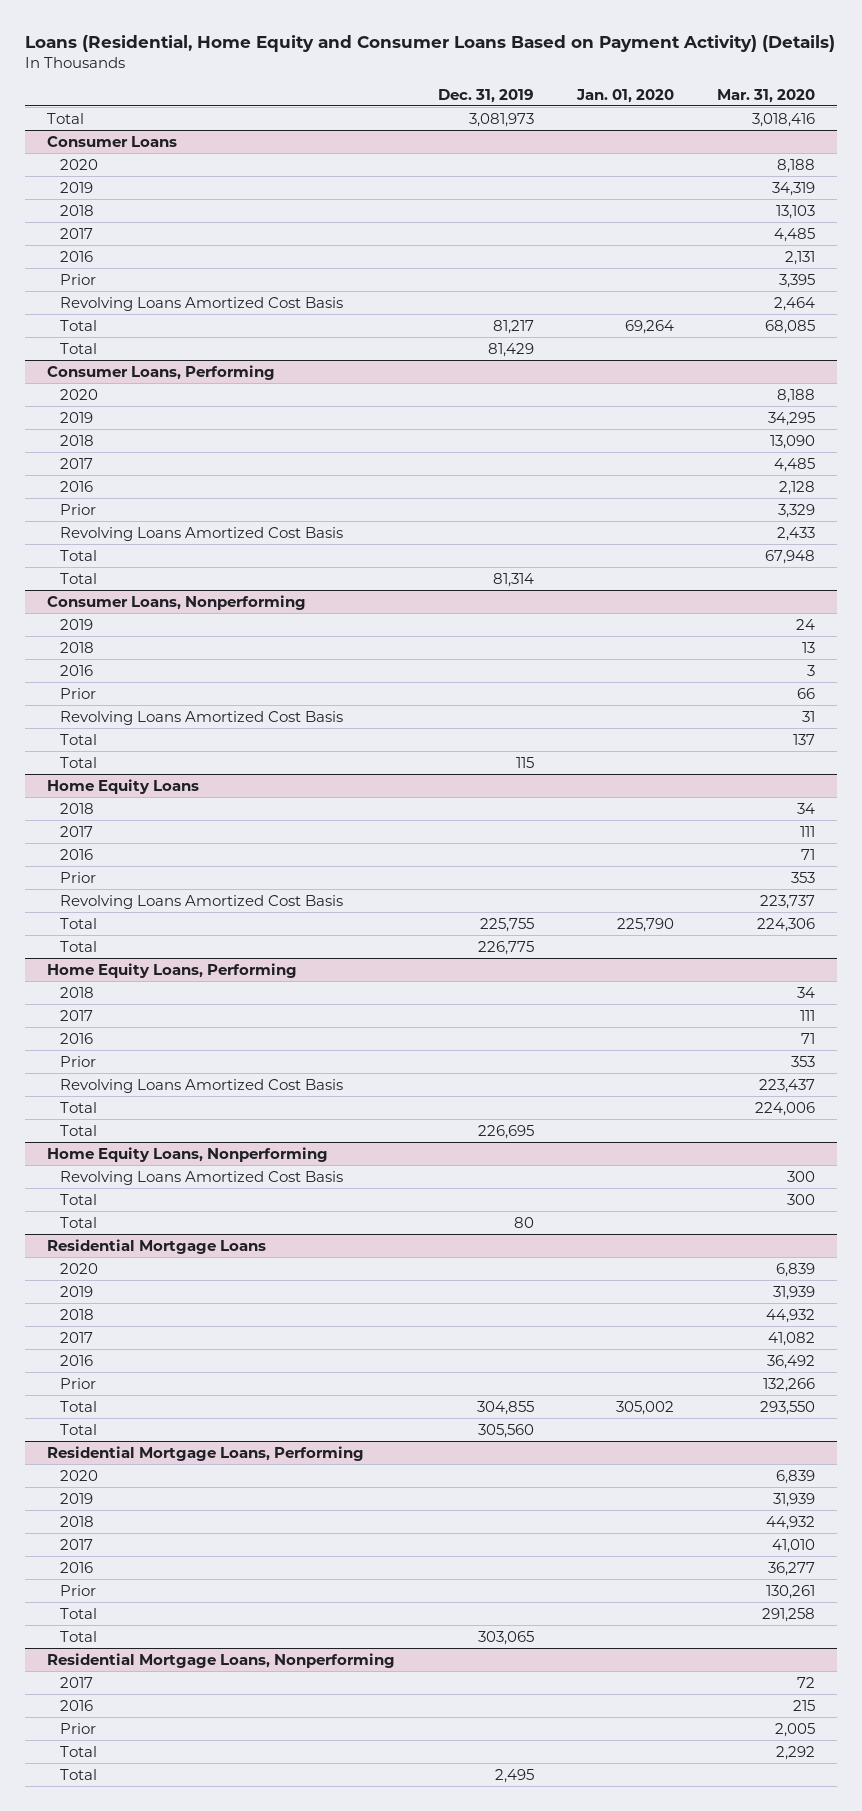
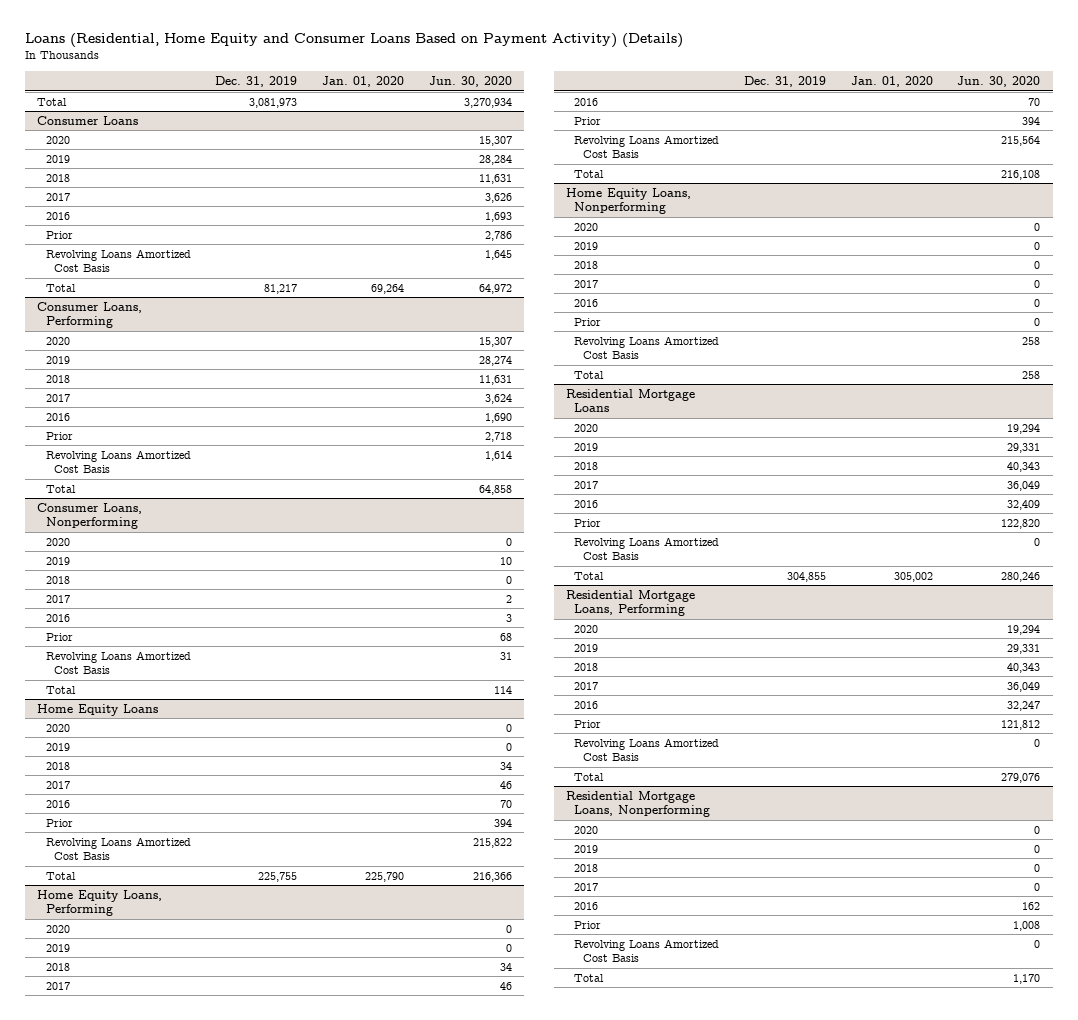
[717,88,816,103] Mar. 31, 2020 -> none
none -> [428,75,512,87] Jun. 30, 2020
[59,342,97,354] Total -> none
[59,572,97,584] Total -> none
none -> [45,537,70,546] 2020
none -> [45,594,70,603] 2017
[59,756,97,768] Total -> none
none -> [45,723,70,732] 2020
none -> [45,742,70,751] 2019
[59,940,97,952] Total -> none
none -> [45,924,70,933] 2020
none -> [45,943,70,952] 2019
[59,1124,97,1136] Total -> none
none -> [574,222,599,231] 2020
none -> [574,241,599,250] 2019
none -> [574,260,599,269] 2018
none -> [574,279,599,288] 2017
none -> [574,298,599,307] 2016
none -> [574,317,602,326] Prior
[59,1216,97,1228] Total -> none
none -> [574,536,720,561] Revolving Loans Amortized Cost Basis
[59,1423,97,1435] Total -> none
none -> [574,737,720,762] Revolving Loans Amortized Cost Basis
[59,1630,97,1642] Total -> none
none -> [574,825,599,834] 2020
none -> [574,844,599,853] 2019
none -> [574,863,599,872] 2018
none -> [574,938,720,963] Revolving Loans Amortized Cost Basis
[59,1768,97,1780] Total -> none

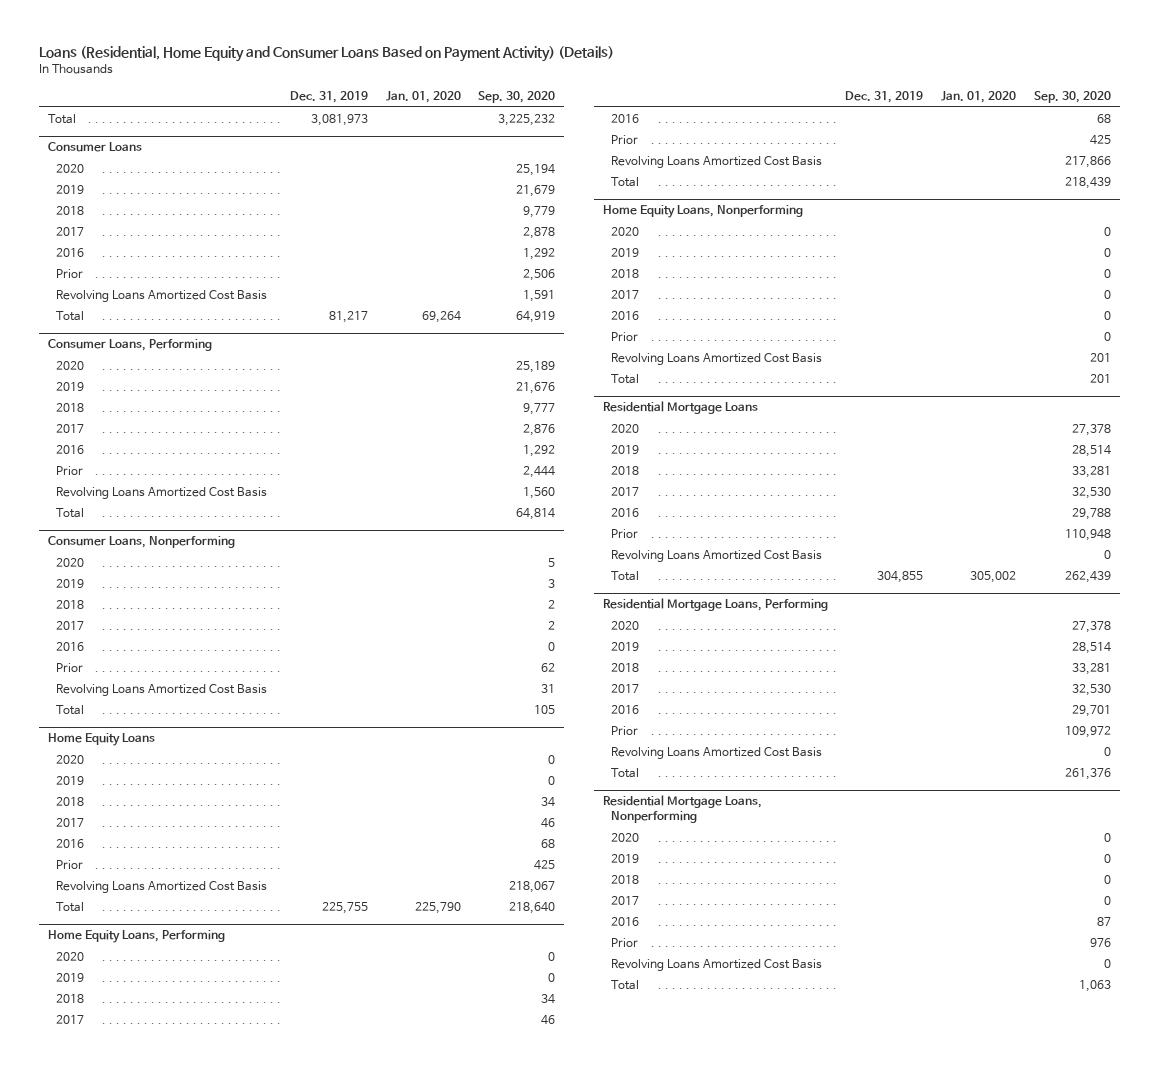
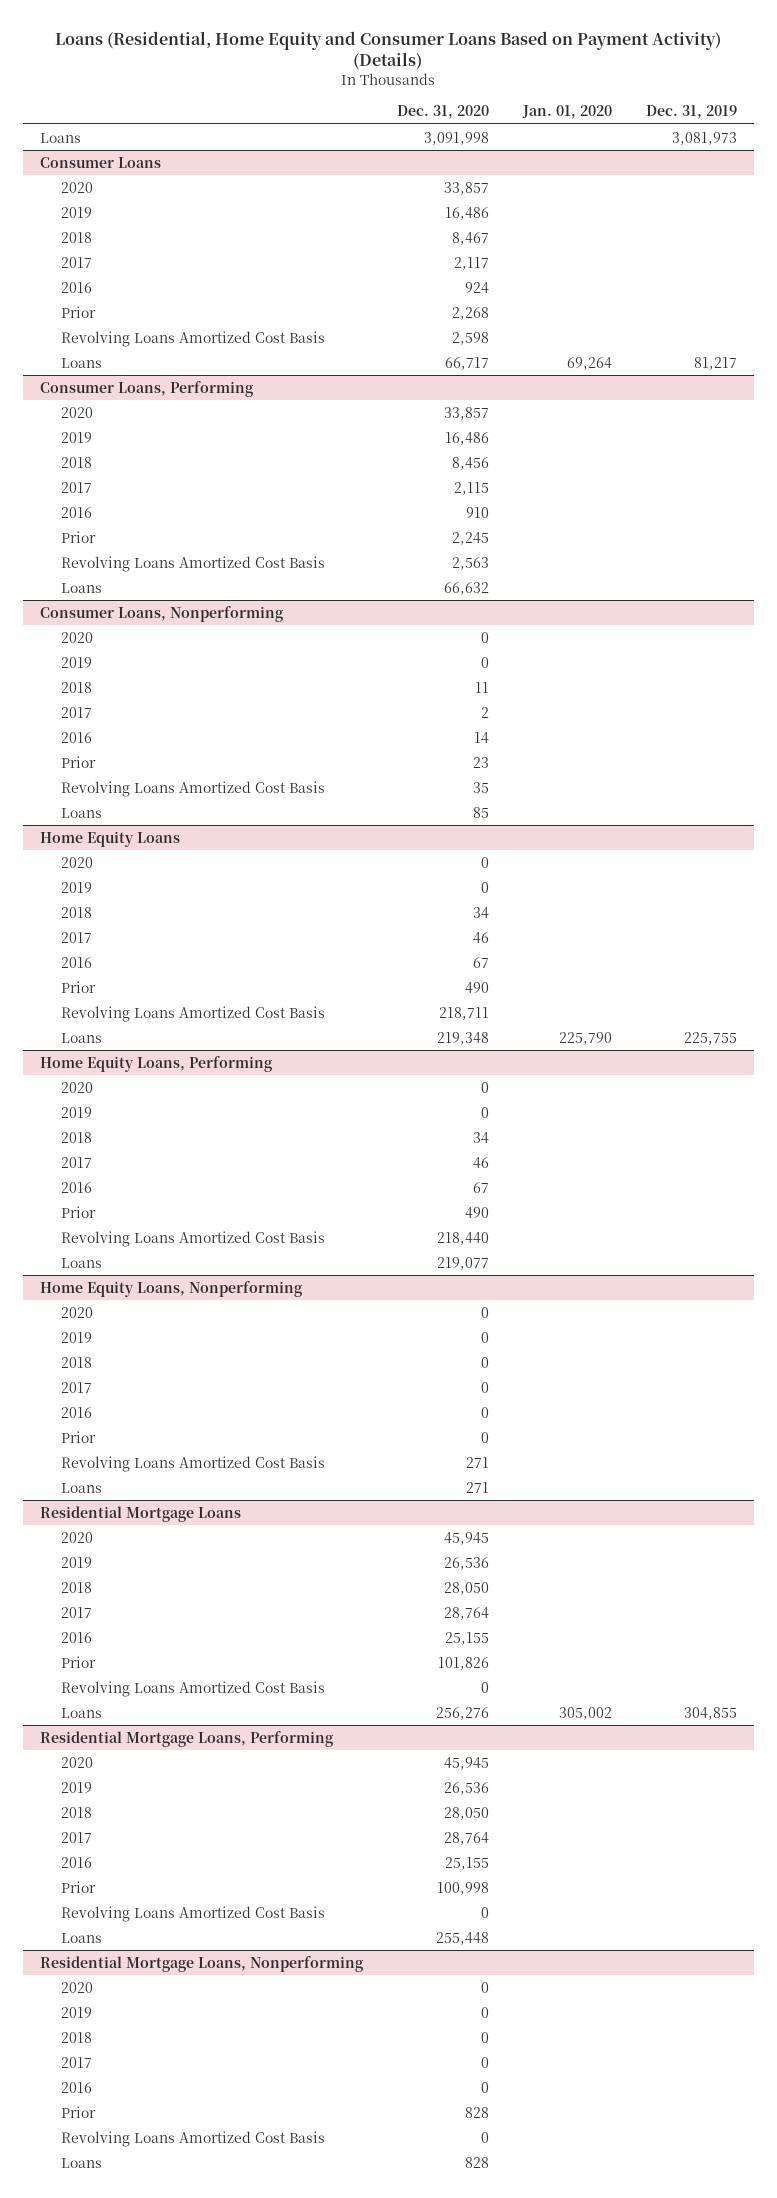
[478,91,556,104] Sep. 30, 2020 -> none
none -> [396,105,489,120] Dec. 31, 2020
[47,114,76,125] Total -> [40,132,82,143] Loans
[56,311,85,322] Total -> [61,357,103,368] Loans
[56,508,85,519] Total -> [61,582,103,593] Loans
[56,705,85,716] Total -> [61,807,103,818] Loans
[56,902,85,913] Total -> [61,1032,103,1043] Loans
[611,177,640,188] Total -> [61,1257,103,1268] Loans
[611,374,640,385] Total -> [61,1482,103,1493] Loans
[611,571,640,582] Total -> [61,1707,103,1718] Loans
[611,768,640,779] Total -> [61,1932,103,1943] Loans
[611,980,640,991] Total -> [61,2157,103,2168] Loans

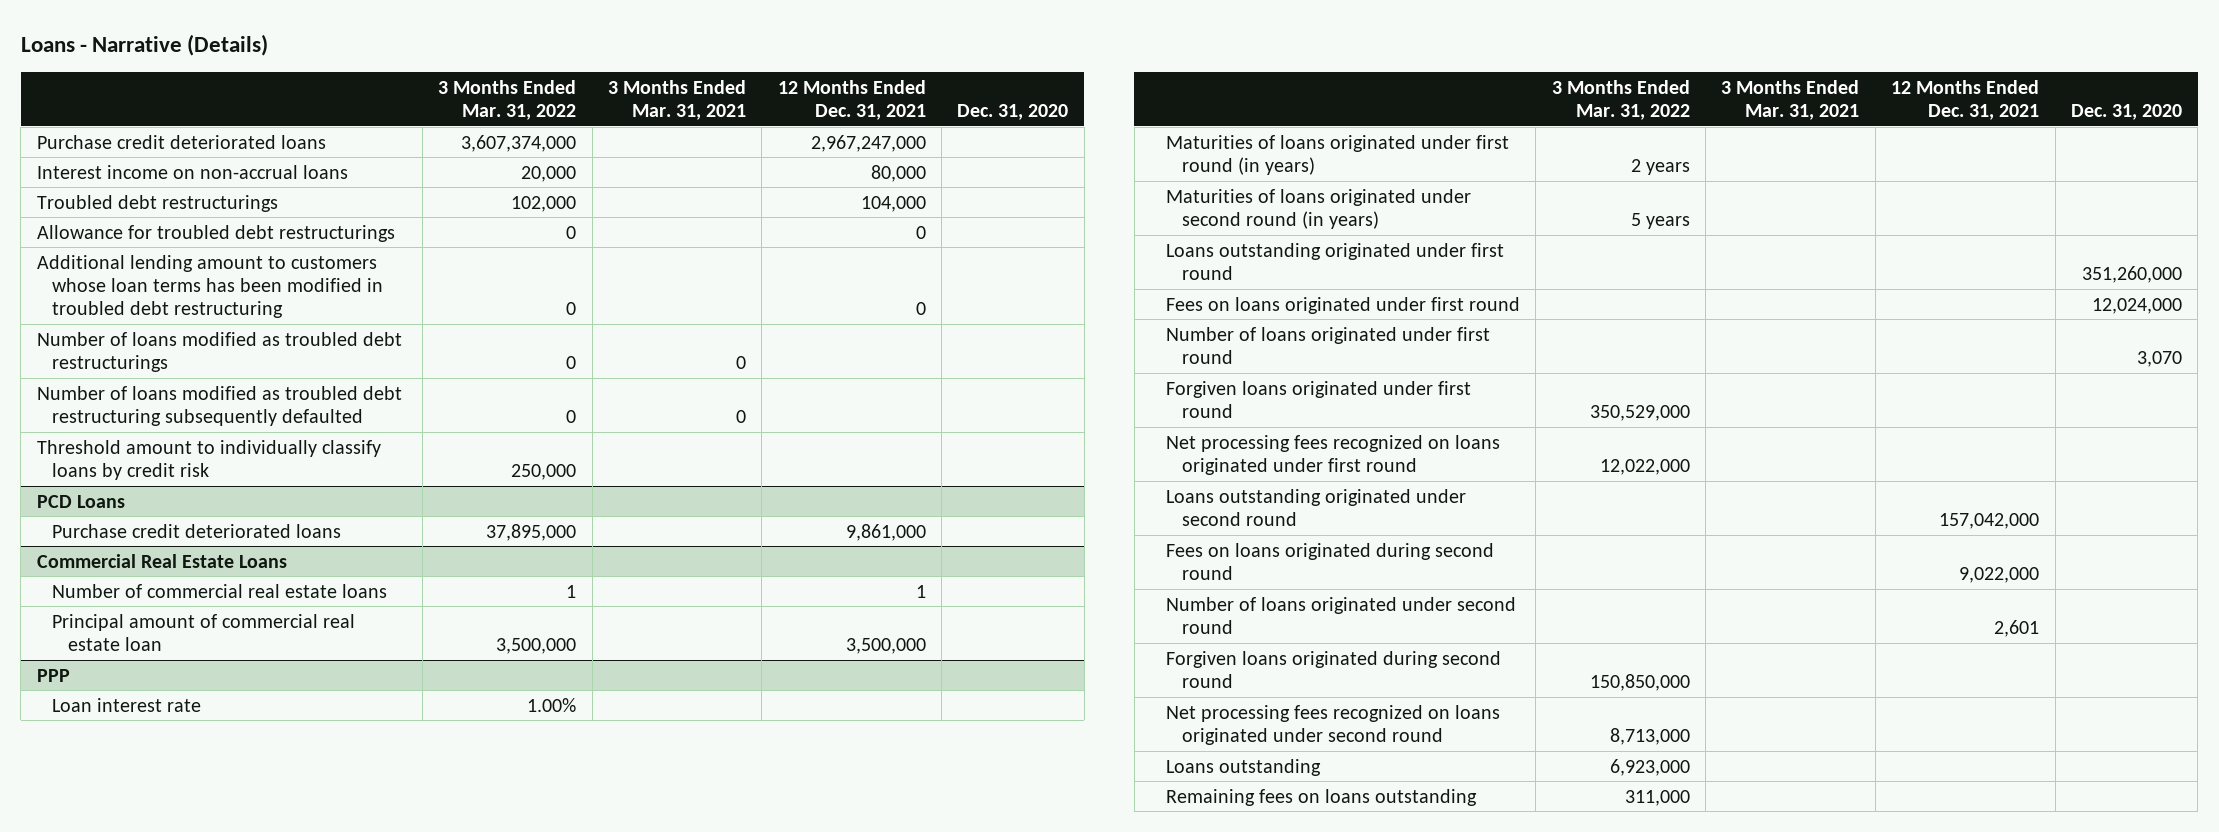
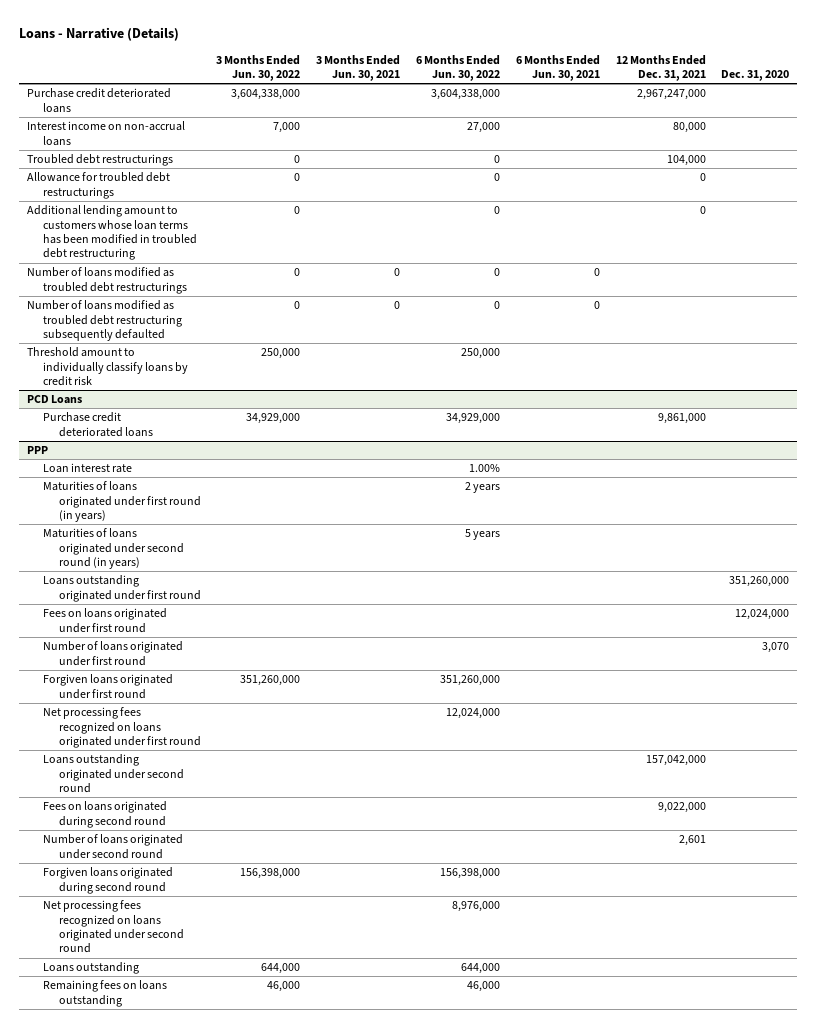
[438,79,577,120] 3 Months Ended Mar. 31, 2022 -> none
[607,79,746,120] 3 Months Ended Mar. 31, 2021 -> none
none -> [216,54,301,82] 3 Months Ended Jun. 30, 2022
none -> [316,54,401,82] 3 Months Ended Jun. 30, 2021
none -> [416,54,501,82] 6 Months Ended Jun. 30, 2022
none -> [515,54,600,82] 6 Months Ended Jun. 30, 2021
[36,553,287,568] Commercial Real Estate Loans -> none
[52,583,388,598] Number of commercial real estate loans -> none
[52,613,356,651] Principal amount of commercial real estate loan -> none

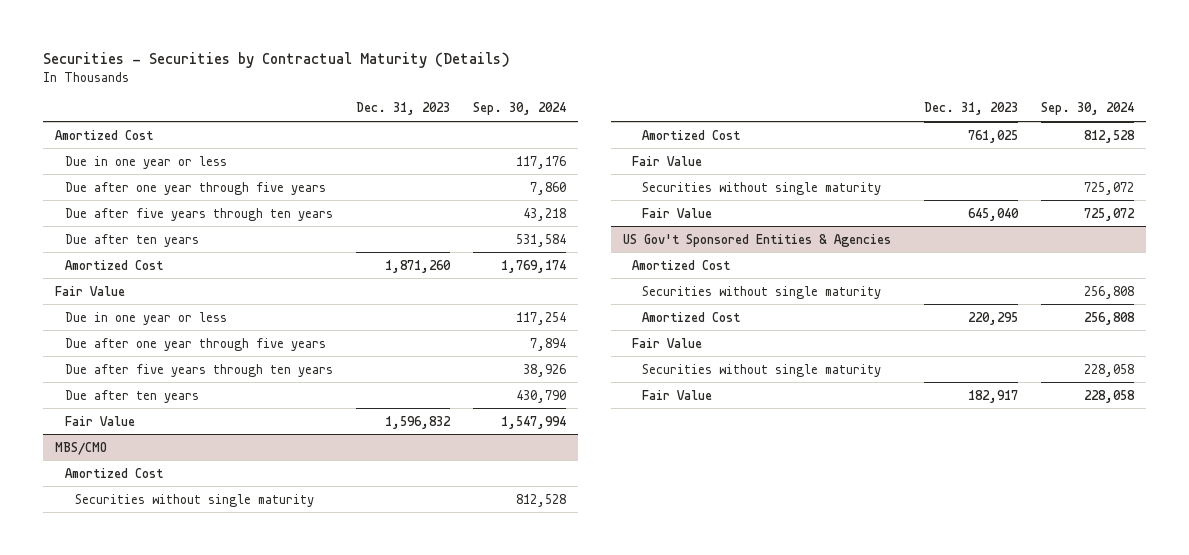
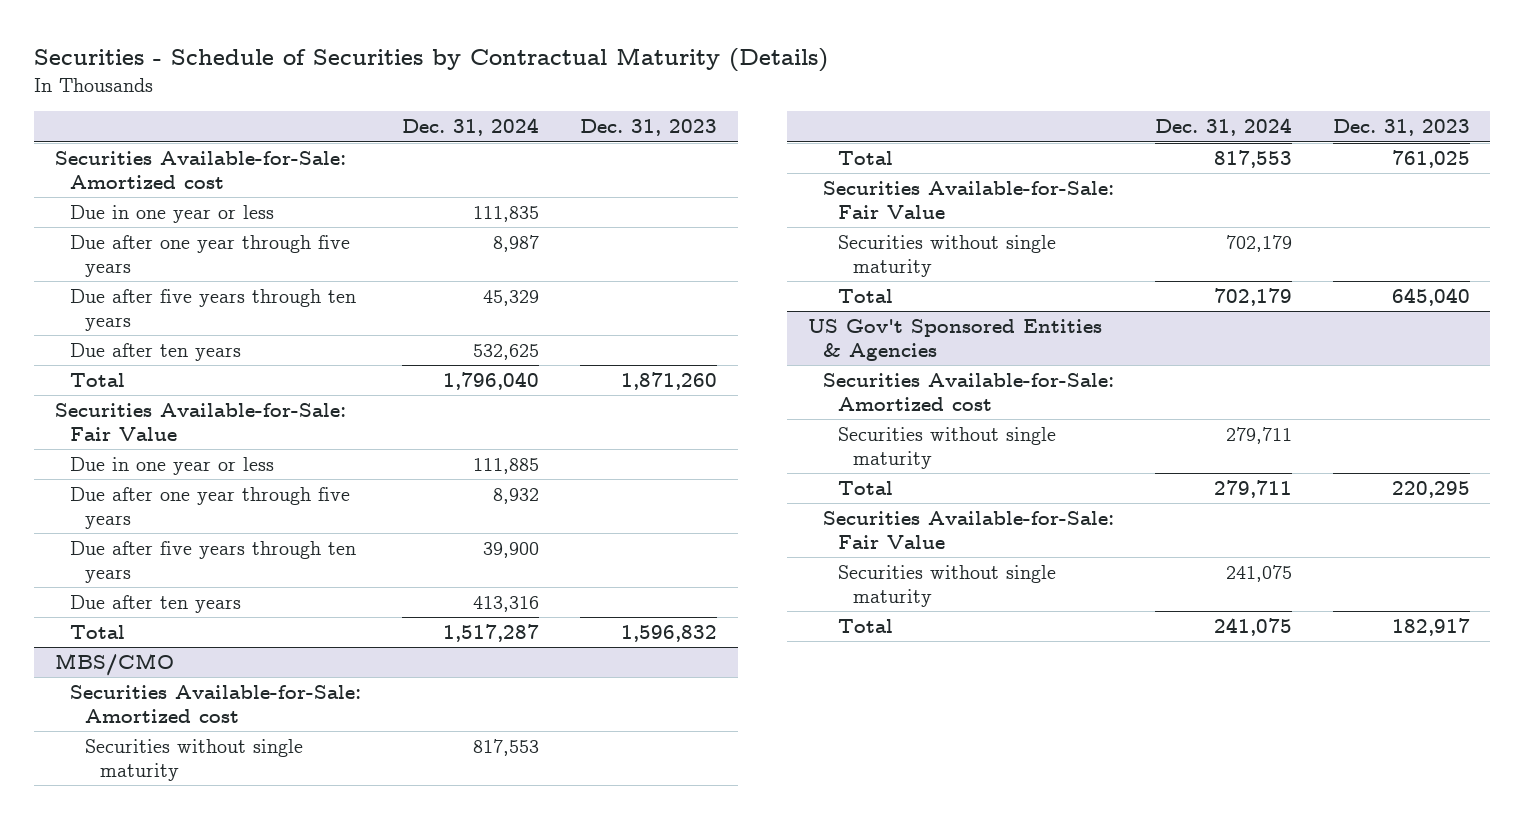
[43,51,511,68] Securities - Securities by Contractual Maturity (Details) -> [34,48,829,73] Securities - Schedule of Securities by Contractual Maturity (Details)
[473,102,567,116] Sep. 30, 2024 -> none
none -> [402,118,540,137] Dec. 31, 2024
[54,129,153,140] Amortized Cost -> [54,150,346,190] Securities Available-for-Sale: Amortized cost
[64,259,163,270] Amortized Cost -> [69,372,125,387] Total
[54,285,125,296] Fair Value -> [54,402,346,442] Securities Available-for-Sale: Fair Value
[64,415,135,426] Fair Value -> [69,624,125,639] Total
[64,467,163,478] Amortized Cost -> [69,684,361,724] Securities Available-for-Sale: Amortized cost
[642,129,741,140] Amortized Cost -> [837,150,893,165] Total
[632,155,703,166] Fair Value -> [822,180,1114,220] Securities Available-for-Sale: Fair Value
[642,207,713,218] Fair Value -> [837,288,893,303] Total
[632,259,731,270] Amortized Cost -> [822,372,1114,412] Securities Available-for-Sale: Amortized cost
[642,311,741,322] Amortized Cost -> [837,480,893,495] Total
[632,337,703,348] Fair Value -> [822,510,1114,550] Securities Available-for-Sale: Fair Value
[642,389,713,400] Fair Value -> [837,618,893,633] Total

